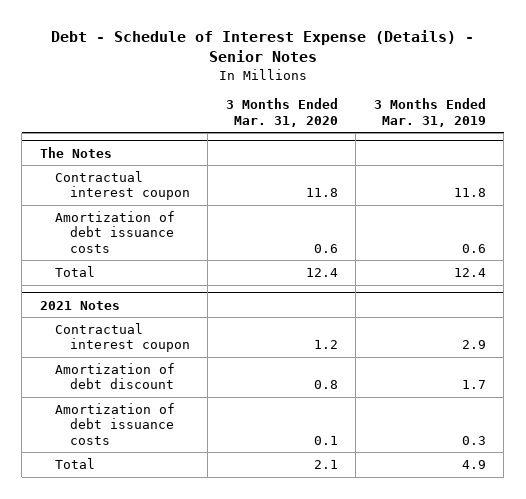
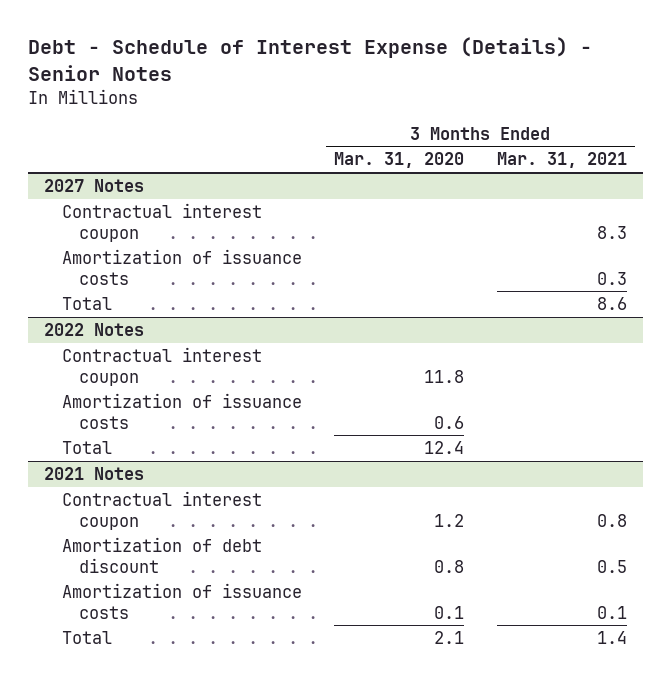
[373,98,486,127] 3 Months Ended Mar. 31, 2019 -> none
none -> [496,152,627,169] Mar. 31, 2021
[39,146,112,158] The Notes -> [44,179,145,193] 2027 Notes
none -> [61,203,262,242] Contractual interest coupon
none -> [61,249,302,285] Amortization of issuance costs
none -> [61,297,112,311] Total
none -> [44,323,145,337] 2022 Notes
[54,211,175,253] Amortization of debt issuance costs -> [61,393,302,429] Amortization of issuance costs
[54,403,175,445] Amortization of debt issuance costs -> [61,583,302,619] Amortization of issuance costs

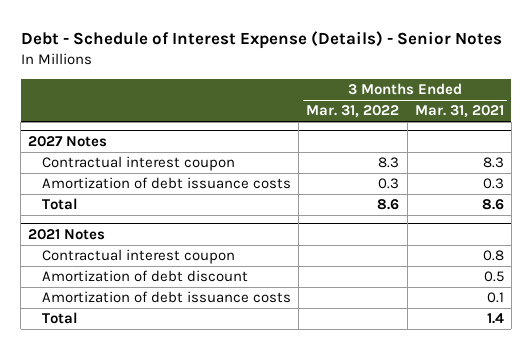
[334,152,465,169] Mar. 31, 2020 -> none
none -> [306,105,400,119] Mar. 31, 2022
[61,249,302,285] Amortization of issuance costs -> [42,177,292,190] Amortization of debt issuance costs
[44,323,145,337] 2022 Notes -> none
[61,347,262,386] Contractual interest coupon -> none
[61,393,302,429] Amortization of issuance costs -> none
[61,441,112,455] Total -> none
[61,583,302,619] Amortization of issuance costs -> [42,291,292,304] Amortization of debt issuance costs

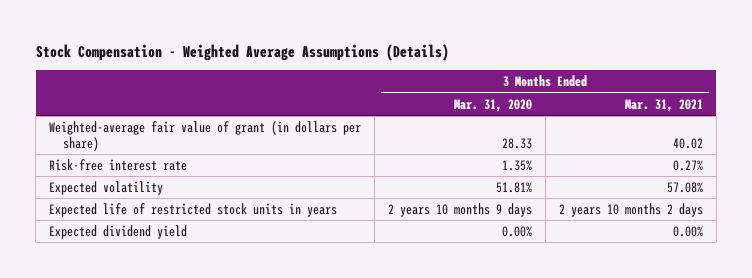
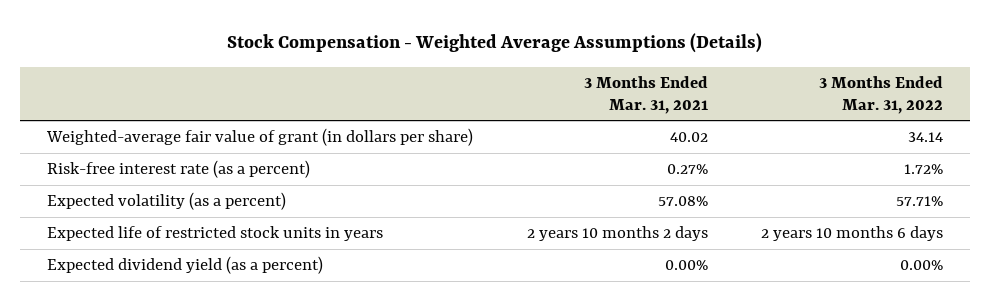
[453,98,532,112] Mar. 31, 2020 -> none
none -> [819,75,944,114] 3 Months Ended Mar. 31, 2022
[49,158,188,171] Risk-free interest rate -> [46,160,310,179] Risk-free interest rate (as a percent)
[49,180,164,195] Expected volatility -> [46,192,286,211] Expected volatility (as a percent)
[49,224,188,239] Expected dividend yield -> [46,256,323,275] Expected dividend yield (as a percent)

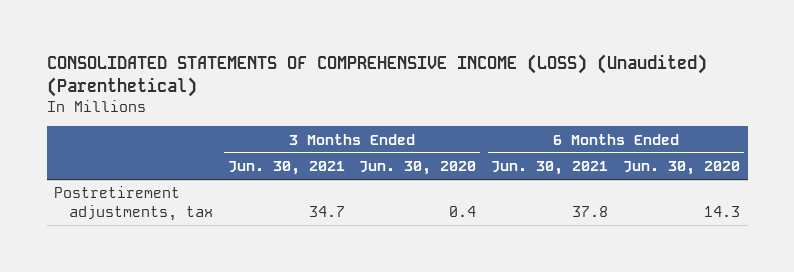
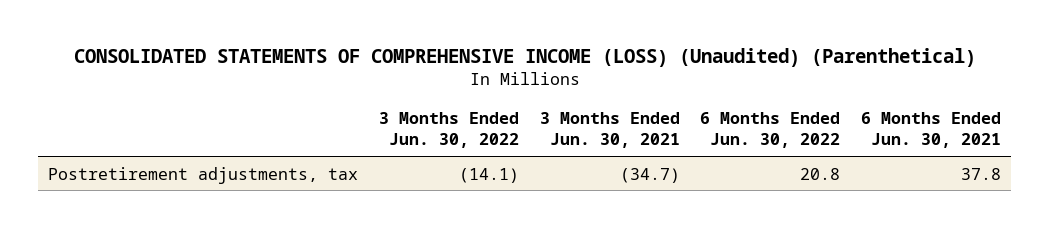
[359,160,477,175] Jun. 30, 2020 -> none
[623,160,741,175] Jun. 30, 2020 -> none
none -> [378,112,519,149] 3 Months Ended Jun. 30, 2022
none -> [700,112,841,149] 6 Months Ended Jun. 30, 2022
[308,206,345,218] 34.7 -> [619,167,680,183] (34.7)

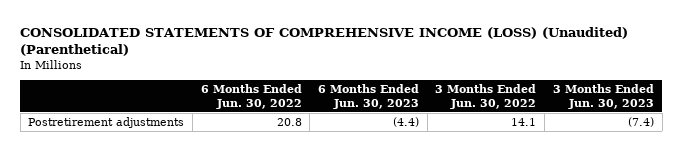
[539,112,680,149] 3 Months Ended Jun. 30, 2021 -> none
[861,112,1002,149] 6 Months Ended Jun. 30, 2021 -> none
none -> [318,84,420,110] 6 Months Ended Jun. 30, 2023
none -> [552,84,654,110] 3 Months Ended Jun. 30, 2023
[48,166,359,184] Postretirement adjustments, tax -> [28,116,185,128] Postretirement adjustments
[458,167,519,183] (14.1) -> [511,117,537,126] 14.1

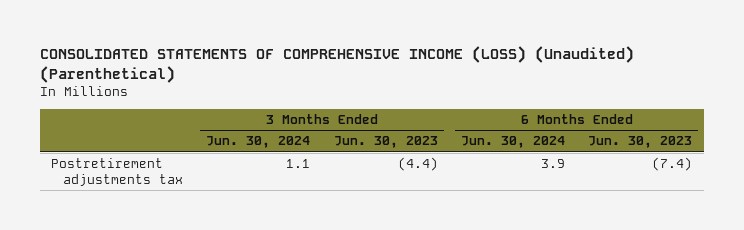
[200,84,302,110] 6 Months Ended Jun. 30, 2022 -> none
[435,84,537,110] 3 Months Ended Jun. 30, 2022 -> none
none -> [206,136,311,149] Jun. 30, 2024
none -> [461,136,566,149] Jun. 30, 2024
[28,116,185,128] Postretirement adjustments -> [51,158,183,187] Postretirement adjustments tax
[393,116,420,127] (4.4) -> [652,157,693,172] (7.4)
[627,116,654,127] (7.4) -> [397,157,438,172] (4.4)

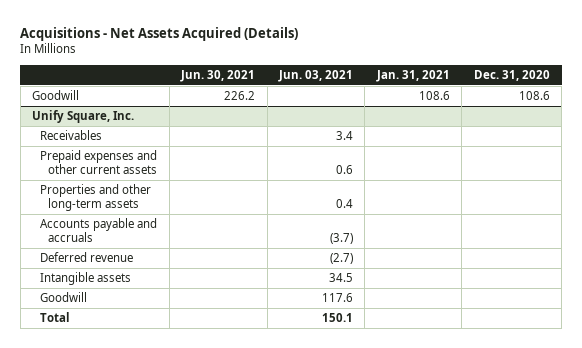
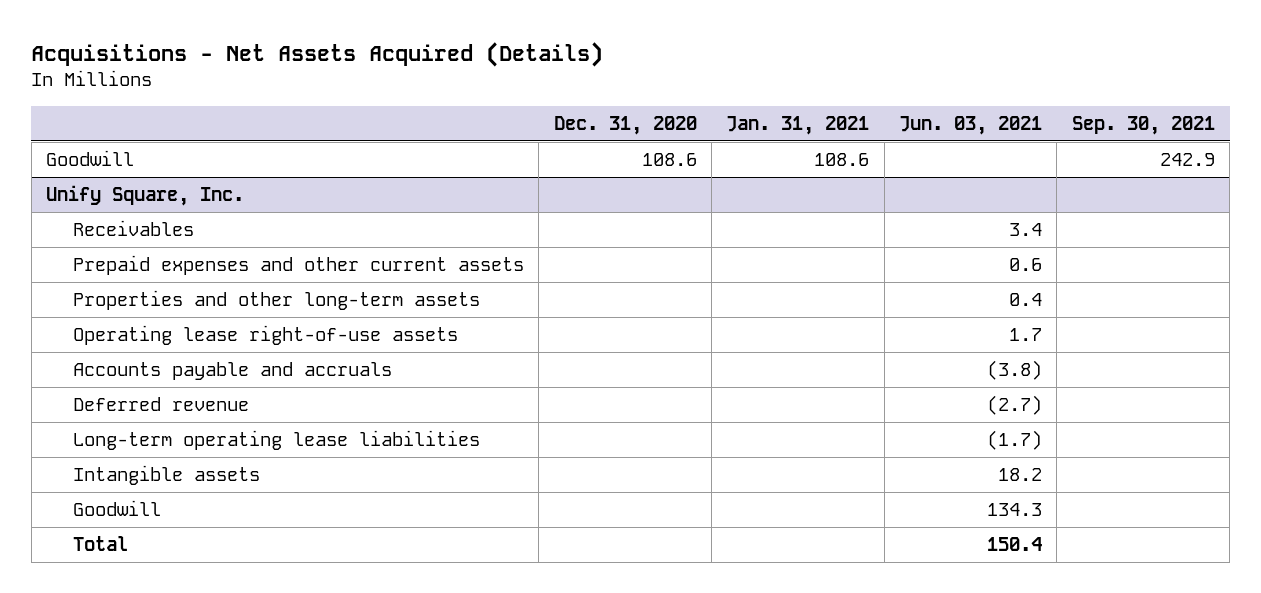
[180,69,256,82] Jun. 30, 2021 -> none
none -> [1071,115,1215,135] Sep. 30, 2021
none -> [73,325,459,346] Operating lease right-of-use assets
[329,232,353,244] (3.7) -> [987,360,1043,381] (3.8)
none -> [73,430,481,451] Long-term operating lease liabilities
[328,273,353,283] 34.5 -> [998,468,1043,482] 18.2
[321,293,353,303] 117.6 -> [987,503,1043,517] 134.3
[321,313,353,323] 150.1 -> [987,537,1043,552] 150.4

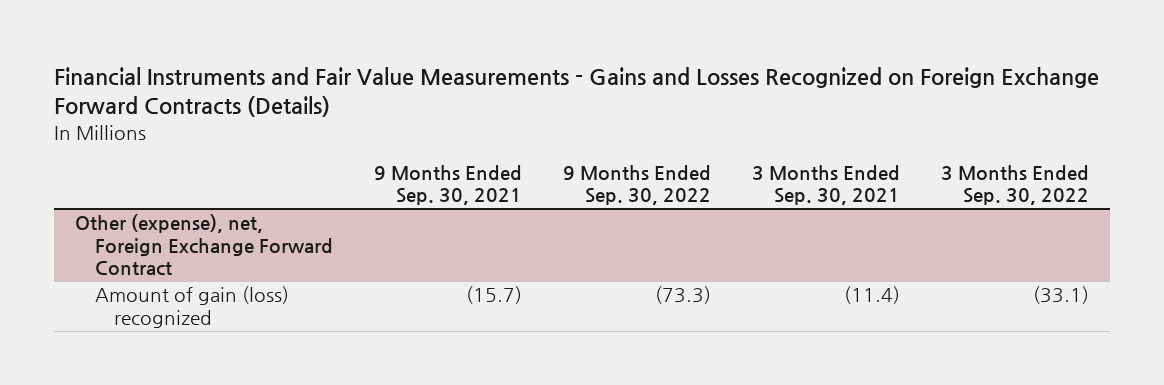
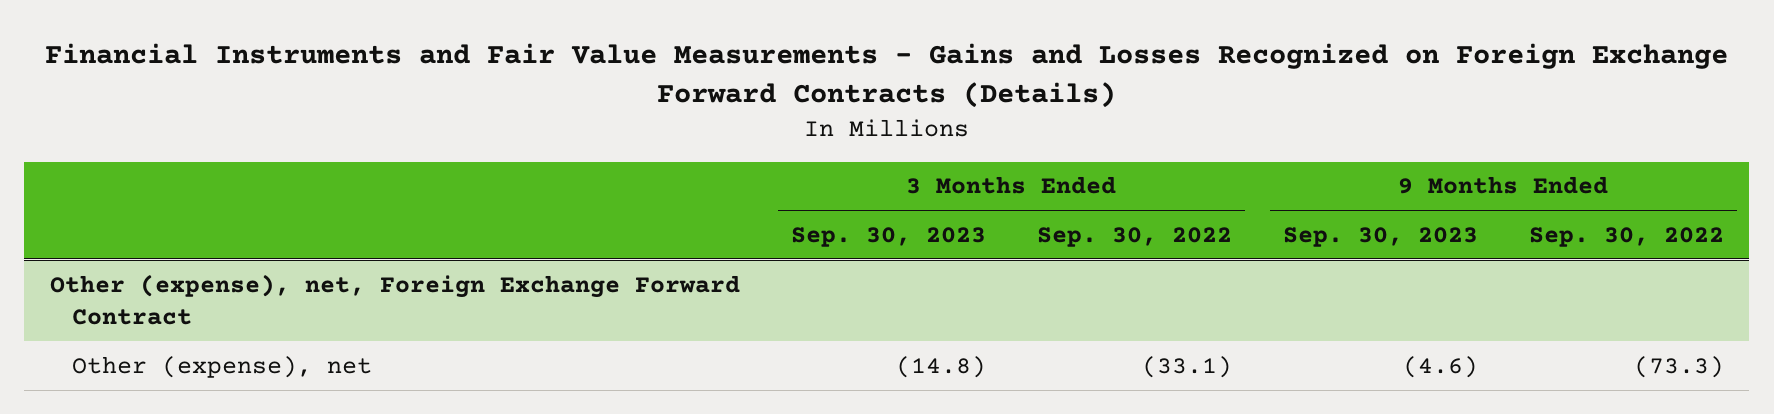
[373,164,522,206] 9 Months Ended Sep. 30, 2021 -> none
[752,164,901,206] 3 Months Ended Sep. 30, 2021 -> none
none -> [790,226,986,247] Sep. 30, 2023
none -> [1282,226,1478,247] Sep. 30, 2023
[94,286,289,328] Amount of gain (loss) recognized -> [72,355,373,378] Other (expense), net

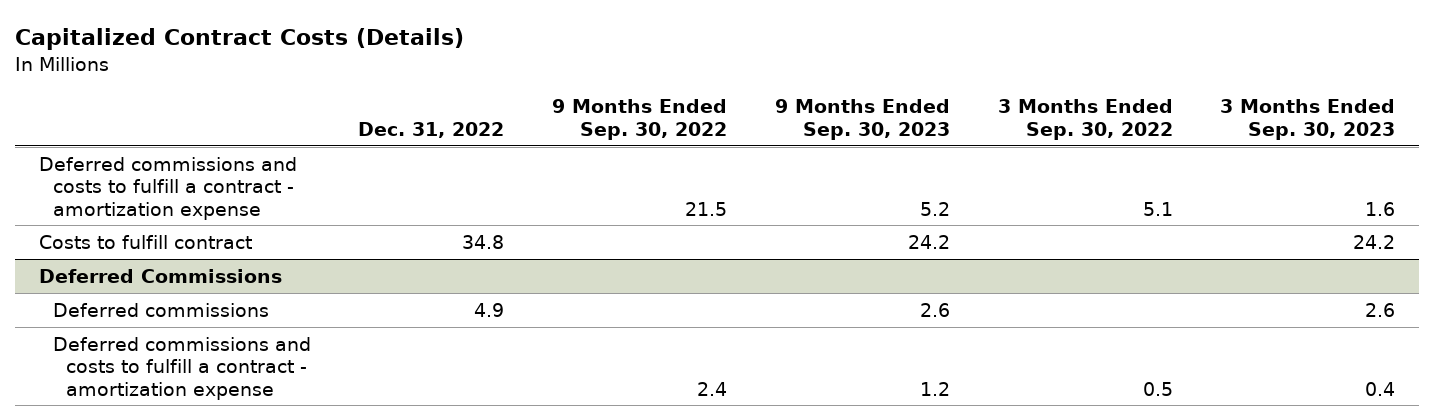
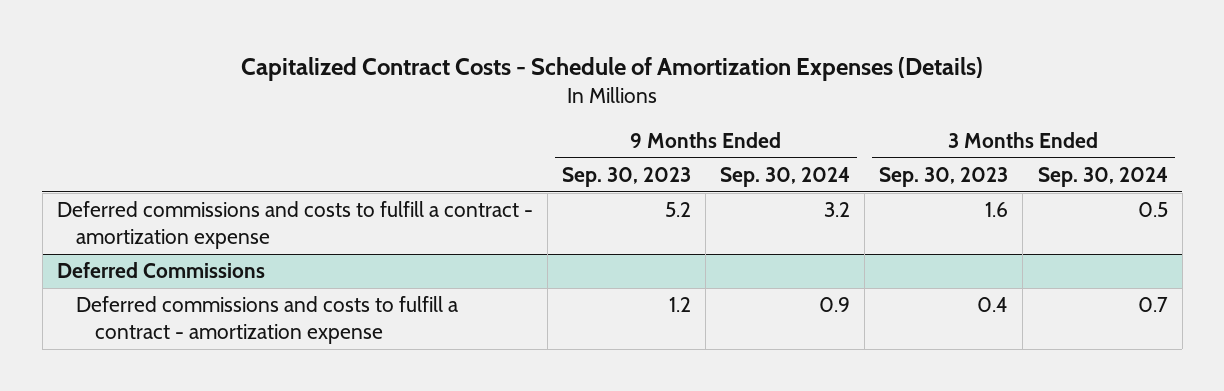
[15,27,465,50] Capitalized Contract Costs (Details) -> [241,56,984,81] Capitalized Contract Costs - Schedule of Amortization Expenses (Details)
[358,121,505,138] Dec. 31, 2022 -> none
[552,99,728,140] 9 Months Ended Sep. 30, 2022 -> none
[997,99,1173,140] 3 Months Ended Sep. 30, 2022 -> none
none -> [720,167,851,188] Sep. 30, 2024
none -> [1037,167,1168,188] Sep. 30, 2024
[39,234,253,249] Costs to fulfill contract -> none
[52,302,269,317] Deferred commissions -> none

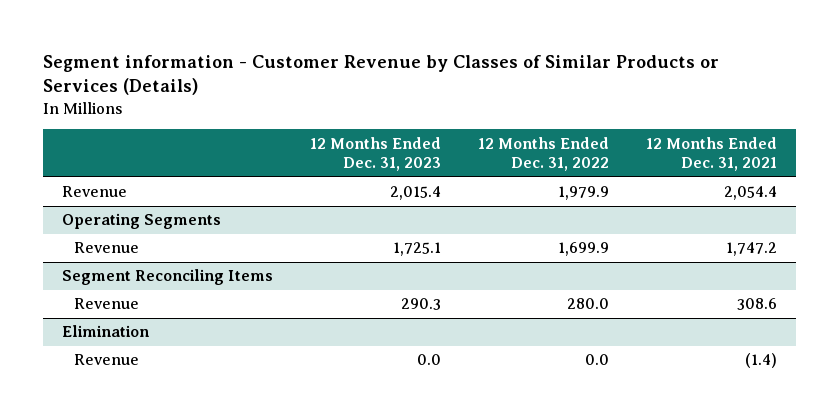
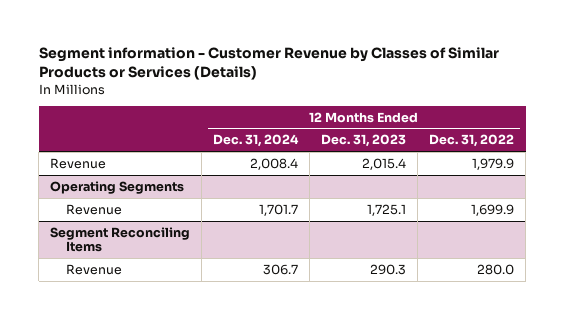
[645,136,777,172] 12 Months Ended Dec. 31, 2021 -> none
none -> [213,134,300,148] Dec. 31, 2024
[61,325,150,338] Elimination -> none
[74,354,140,366] Revenue -> none

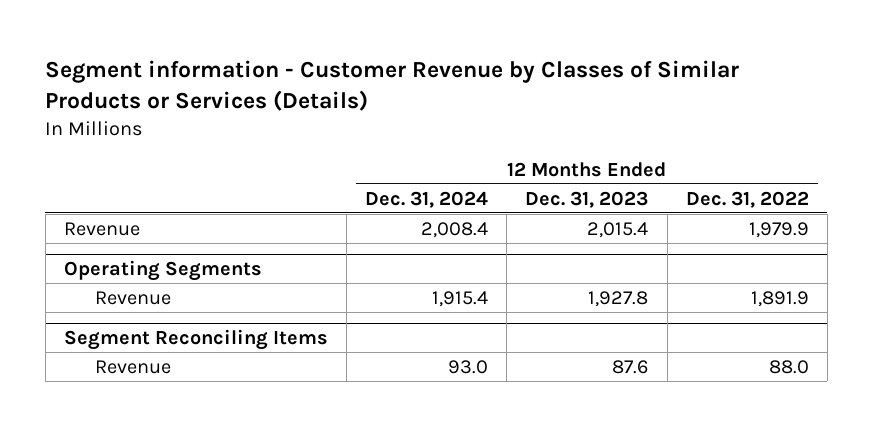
[259,203,299,216] 1,701.7 -> [432,290,489,307] 1,915.4
[367,203,407,216] 1,725.1 -> [588,290,649,307] 1,927.8
[471,203,515,216] 1,699.9 -> [750,290,809,307] 1,891.9
[263,263,299,275] 306.7 -> [448,359,489,374] 93.0
[370,263,407,275] 290.3 -> [612,359,649,374] 87.6
[477,263,515,275] 280.0 -> [768,359,809,374] 88.0

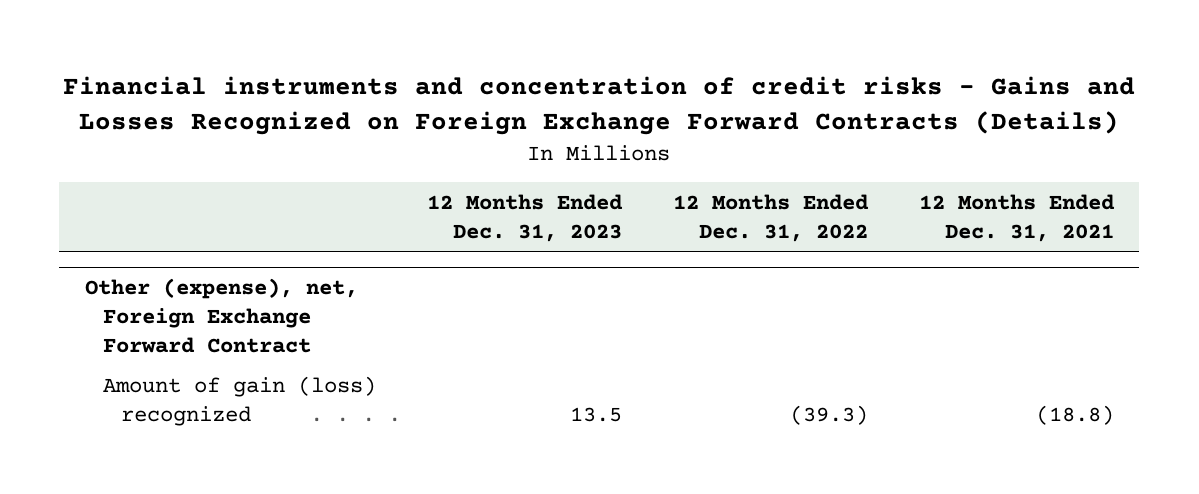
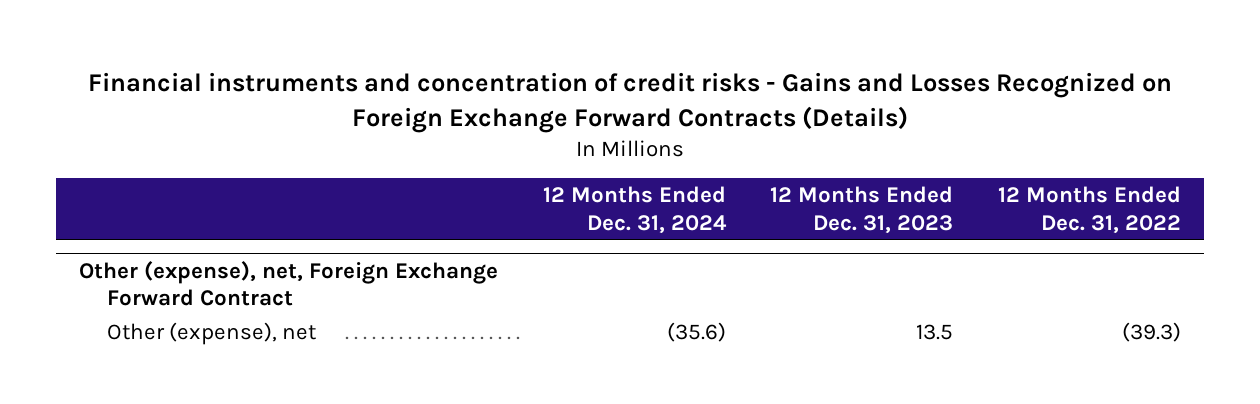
[918,194,1115,243] 12 Months Ended Dec. 31, 2021 -> none
none -> [542,185,727,234] 12 Months Ended Dec. 31, 2024
[103,376,377,426] Amount of gain (loss) recognized -> [106,321,316,345] Other (expense), net

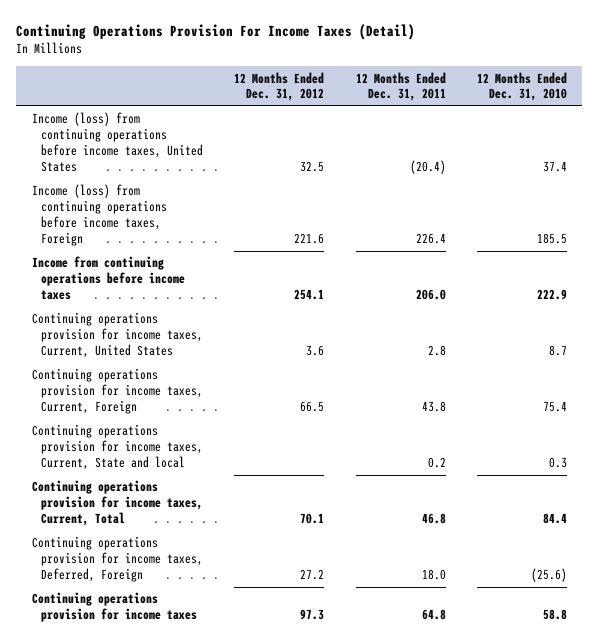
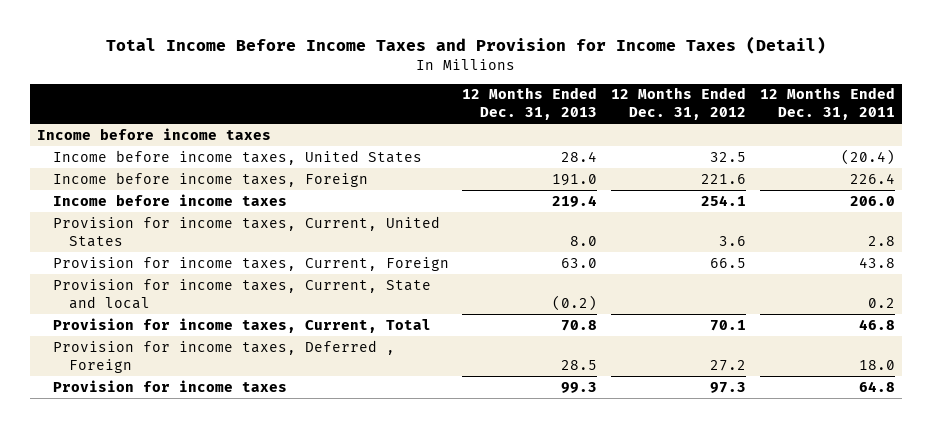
[16,24,416,41] Continuing Operations Provision For Income Taxes (Detail) -> [105,36,826,55] Total Income Before Income Taxes and Provision for Income Taxes (Detail)
[476,71,567,102] 12 Months Ended Dec. 31, 2010 -> none
none -> [462,87,598,121] 12 Months Ended Dec. 31, 2013
none -> [36,127,271,140] Income before income taxes
[31,112,204,173] Income (loss) from continuing operations before income taxes, United States -> [52,149,422,165] Income before income taxes, United States
[31,184,168,247] Income (loss) from continuing operations before income taxes, Foreign -> [52,171,368,187] Income before income taxes, Foreign
[31,256,186,301] Income from continuing operations before income taxes -> [52,193,287,206] Income before income taxes
[31,312,204,359] Continuing operations provision for income taxes, Current, United States -> [52,215,440,247] Provision for income taxes, Current, United States
[31,368,204,415] Continuing operations provision for income taxes, Current, Foreign -> [52,256,449,271] Provision for income taxes, Current, Foreign
[31,424,204,471] Continuing operations provision for income taxes, Current, State and local -> [52,278,431,309] Provision for income taxes, Current, State and local
[31,480,204,527] Continuing operations provision for income taxes, Current, Total -> [52,317,431,333] Provision for income taxes, Current, Total
[31,536,204,583] Continuing operations provision for income taxes, Deferred, Foreign -> [52,339,395,373] Provision for income taxes, Deferred , Foreign
[31,592,198,623] Continuing operations provision for income taxes -> [52,379,287,392] Provision for income taxes

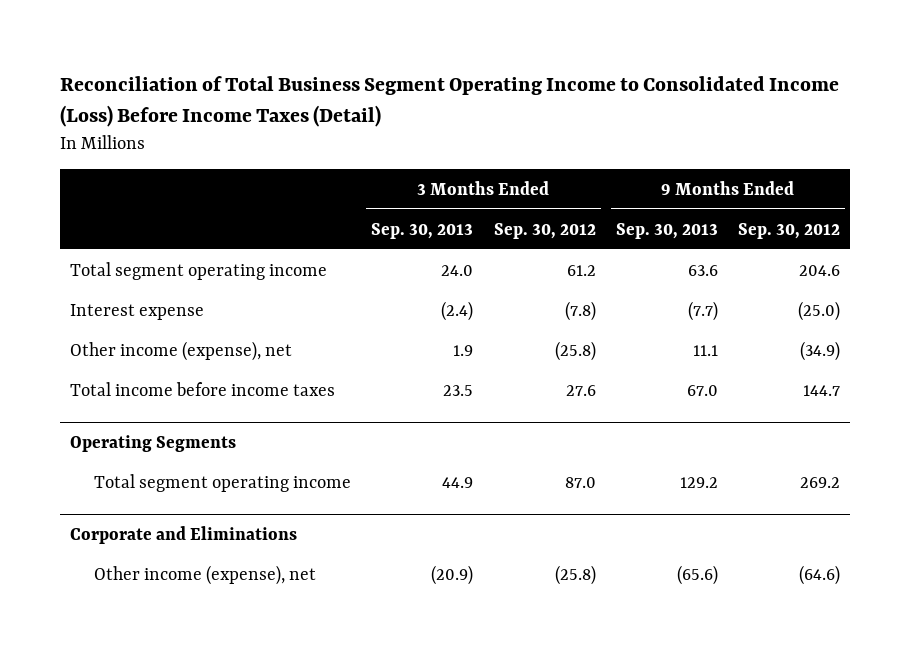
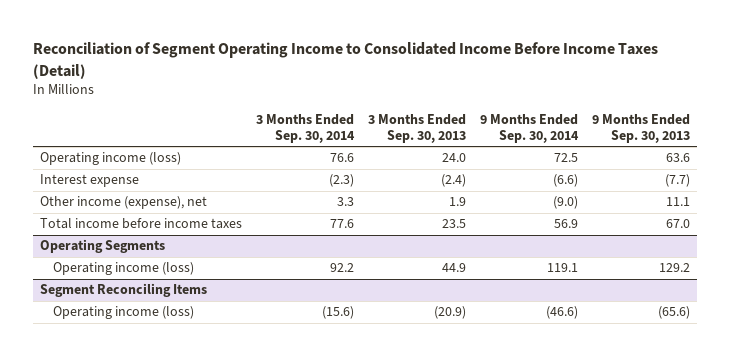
[59,75,839,128] Reconciliation of Total Business Segment Operating Income to Consolidated Income (Loss) Before Income Taxes (Detail) -> [32,42,658,79] Reconciliation of Segment Operating Income to Consolidated Income Before Income Taxes (Detail)
[493,222,596,239] Sep. 30, 2012 -> none
[737,222,840,239] Sep. 30, 2012 -> none
none -> [255,113,355,143] 3 Months Ended Sep. 30, 2014
none -> [479,113,579,143] 9 Months Ended Sep. 30, 2014
[69,261,327,280] Total segment operating income -> [39,152,181,166] Operating income (loss)
[69,526,297,545] Corporate and Eliminations -> none
[94,473,352,492] Total segment operating income -> [52,262,194,276] Operating income (loss)
none -> [39,283,207,298] Segment Reconciling Items
[94,564,317,585] Other income (expense), net -> [52,306,194,320] Operating income (loss)

